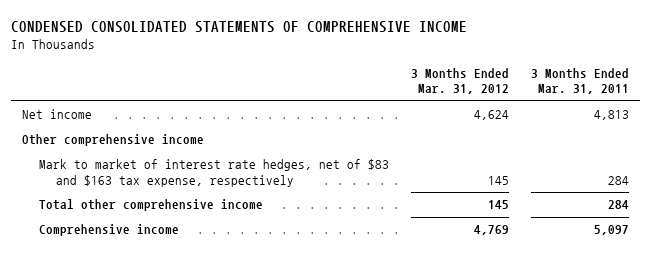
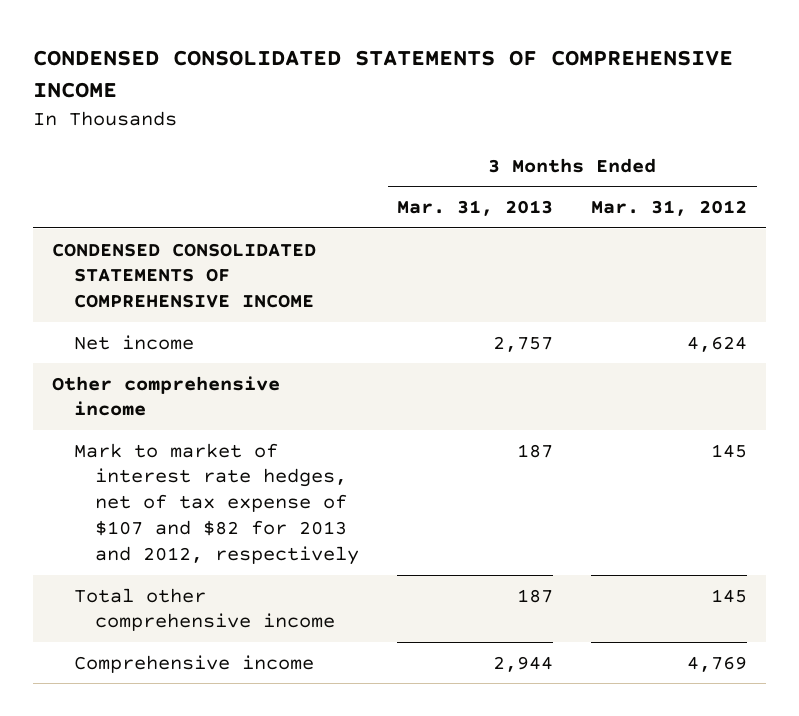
[531,67,630,95] 3 Months Ended Mar. 31, 2011 -> none
none -> [397,200,554,217] Mar. 31, 2013
none -> [51,242,316,309] CONDENSED CONSOLIDATED STATEMENTS OF COMPREHENSIVE INCOME
[39,159,390,187] Mark to market of interest rate hedges, net of $83 and $163 tax expense, respectively -> [73,442,360,566] Mark to market of interest rate hedges, net of tax expense of $107 and $82 for 2013 and 2012, respectively

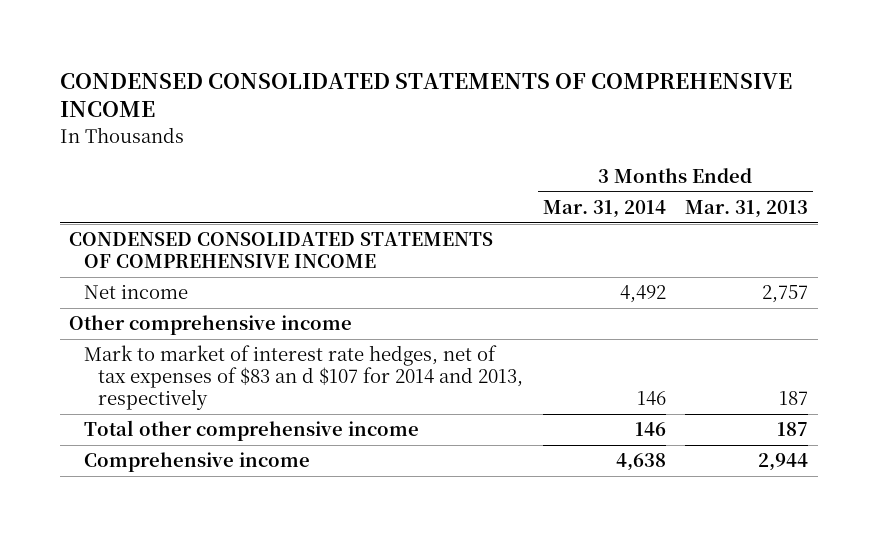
[591,200,748,217] Mar. 31, 2012 -> none
none -> [542,200,666,219] Mar. 31, 2014
[73,442,360,566] Mark to market of interest rate hedges, net of tax expense of $107 and $82 for 2013 and 2012, respectively -> [83,345,523,410] Mark to market of interest rate hedges, net of tax expenses of $83 an d $107 for 2014 and 2013, respectively

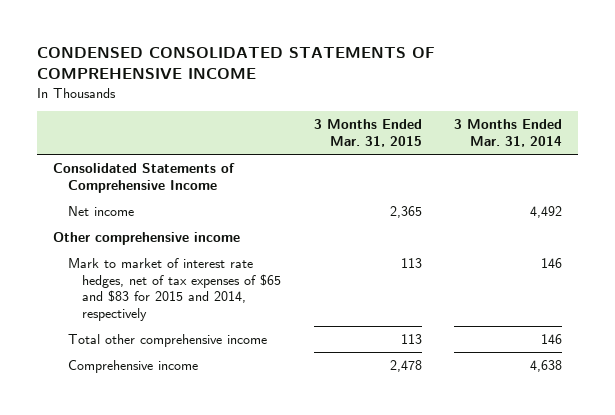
[685,200,809,219] Mar. 31, 2013 -> none
none -> [313,119,422,147] 3 Months Ended Mar. 31, 2015
[69,232,494,269] CONDENSED CONSOLIDATED STATEMENTS OF COMPREHENSIVE INCOME -> [53,162,236,193] Consolidated Statements of Comprehensive Income
[83,345,523,410] Mark to market of interest rate hedges, net of tax expenses of $83 an d $107 for 2014 and 2013, respectively -> [67,257,282,321] Mark to market of interest rate hedges, net of tax expenses of $65 and $83 for 2015 and 2014, respectively

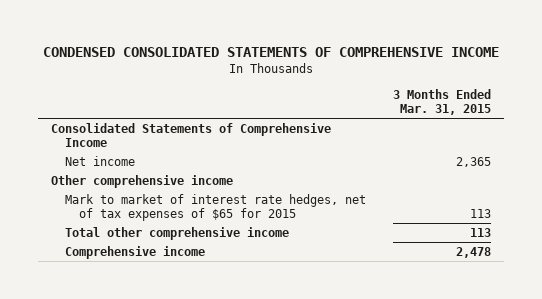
[453,119,562,147] 3 Months Ended Mar. 31, 2014 -> none
[67,257,282,321] Mark to market of interest rate hedges, net of tax expenses of $65 and $83 for 2015 and 2014, respectively -> [65,193,367,221] Mark to market of interest rate hedges, net of tax expenses of $65 for 2015

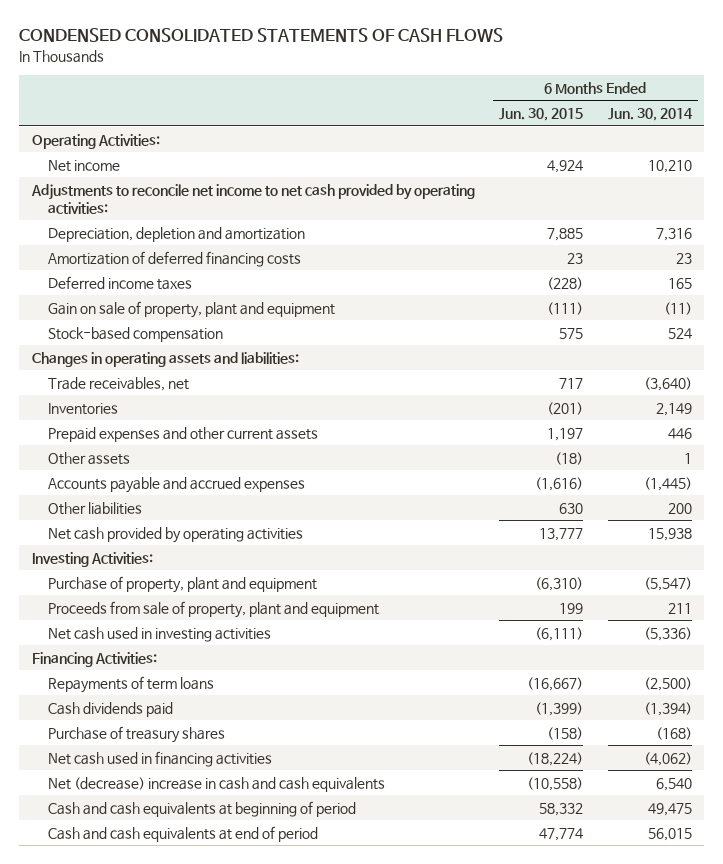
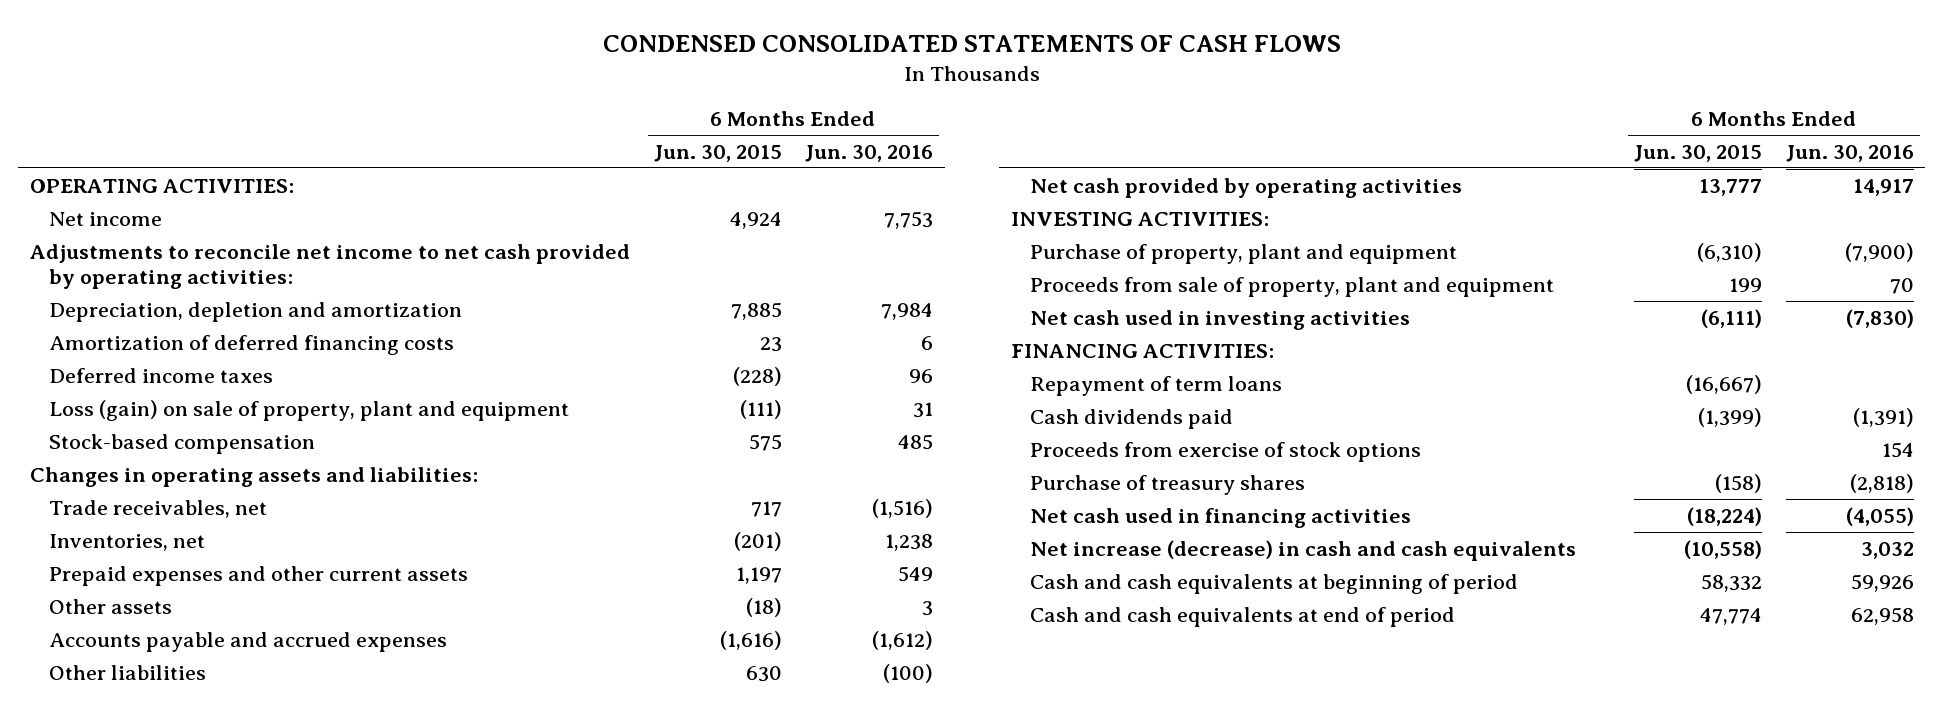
[607,108,693,122] Jun. 30, 2014 -> none
none -> [805,144,934,162] Jun. 30, 2016
[31,133,160,149] Operating Activities: -> [30,178,295,193] OPERATING ACTIVITIES:
[48,300,336,318] Gain on sale of property, plant and equipment -> [49,399,570,421] Loss (gain) on sale of property, plant and equipment
[48,402,119,415] Inventories -> [49,533,206,551] Inventories, net
[31,551,153,567] Investing Activities: -> [1010,211,1269,226] INVESTING ACTIVITIES:
[31,651,157,667] Financing Activities: -> [1010,343,1274,358] FINANCING ACTIVITIES:
[48,675,215,693] Repayments of term loans -> [1029,375,1282,396] Repayment of term loans
none -> [1029,441,1421,462] Proceeds from exercise of stock options
[48,776,386,792] Net (decrease) increase in cash and cash equivalents -> [1029,539,1576,561] Net increase (decrease) in cash and cash equivalents

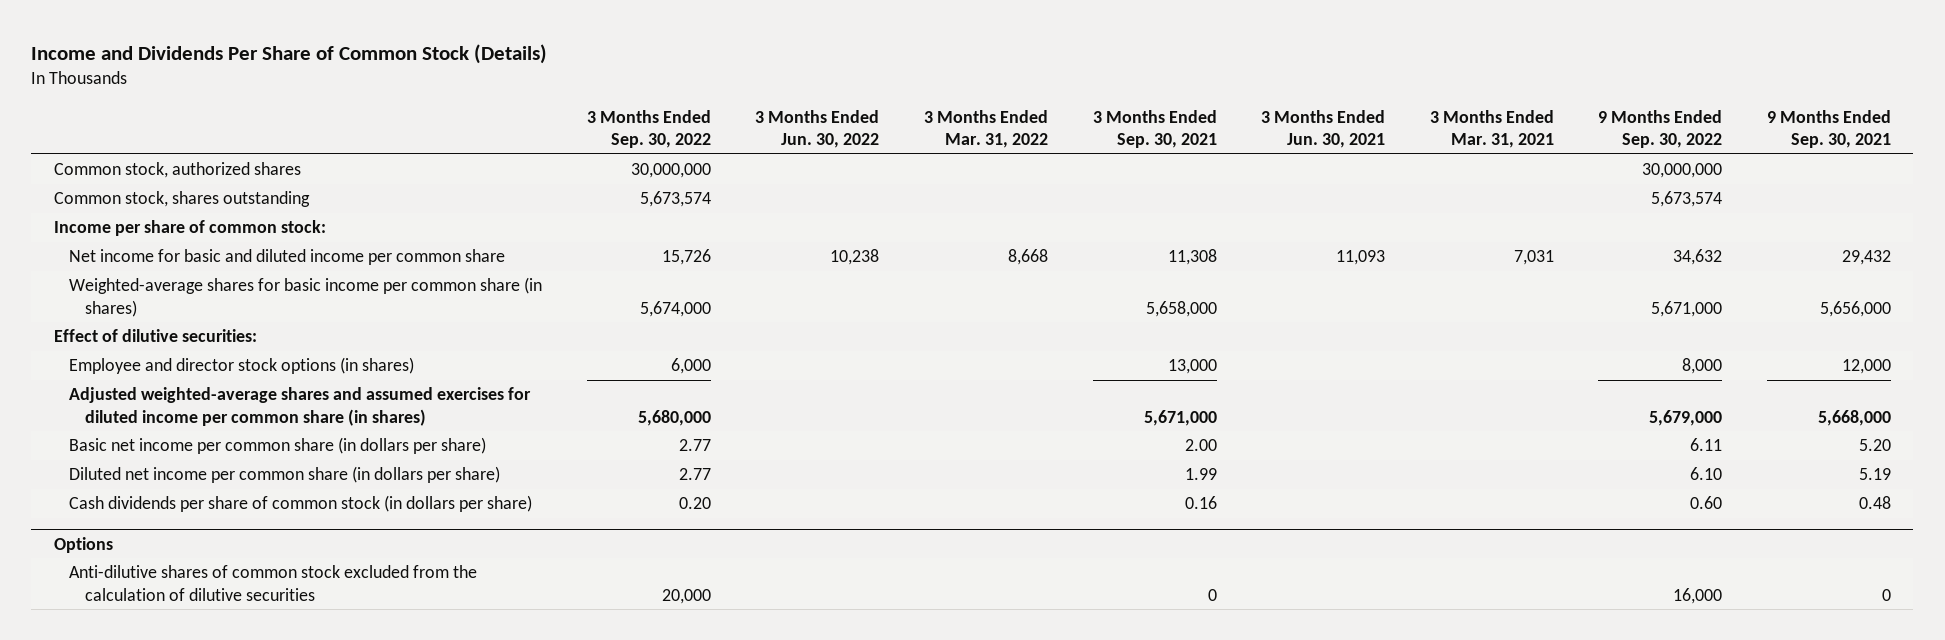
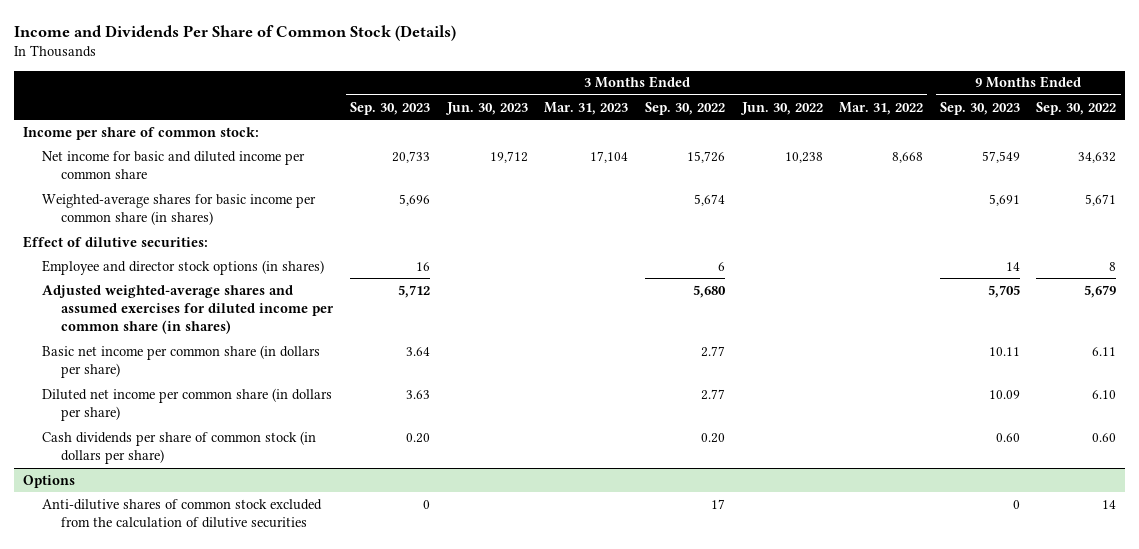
[1092,109,1217,149] 3 Months Ended Sep. 30, 2021 -> none
[1261,109,1386,149] 3 Months Ended Jun. 30, 2021 -> none
[1429,109,1554,149] 3 Months Ended Mar. 31, 2021 -> none
[1766,109,1891,149] 9 Months Ended Sep. 30, 2021 -> none
none -> [350,101,431,115] Sep. 30, 2023
none -> [444,101,528,115] Jun. 30, 2023
none -> [544,101,629,115] Mar. 31, 2023
none -> [939,101,1020,115] Sep. 30, 2023
[53,162,301,179] Common stock, authorized shares -> none
[53,191,310,208] Common stock, shares outstanding -> none
[639,300,711,317] 5,674,000 -> [693,193,725,206] 5,674
[1651,300,1723,317] 5,671,000 -> [1085,193,1117,206] 5,671
[670,358,711,375] 6,000 -> [717,261,725,271] 6
[1682,358,1723,375] 8,000 -> [1109,261,1117,271] 8
[637,409,711,426] 5,680,000 -> [692,284,726,298] 5,680
[1649,409,1723,426] 5,679,000 -> [1084,284,1117,298] 5,679
[661,588,711,604] 20,000 -> [710,498,725,509] 17
[1673,587,1723,604] 16,000 -> [1102,499,1117,509] 14

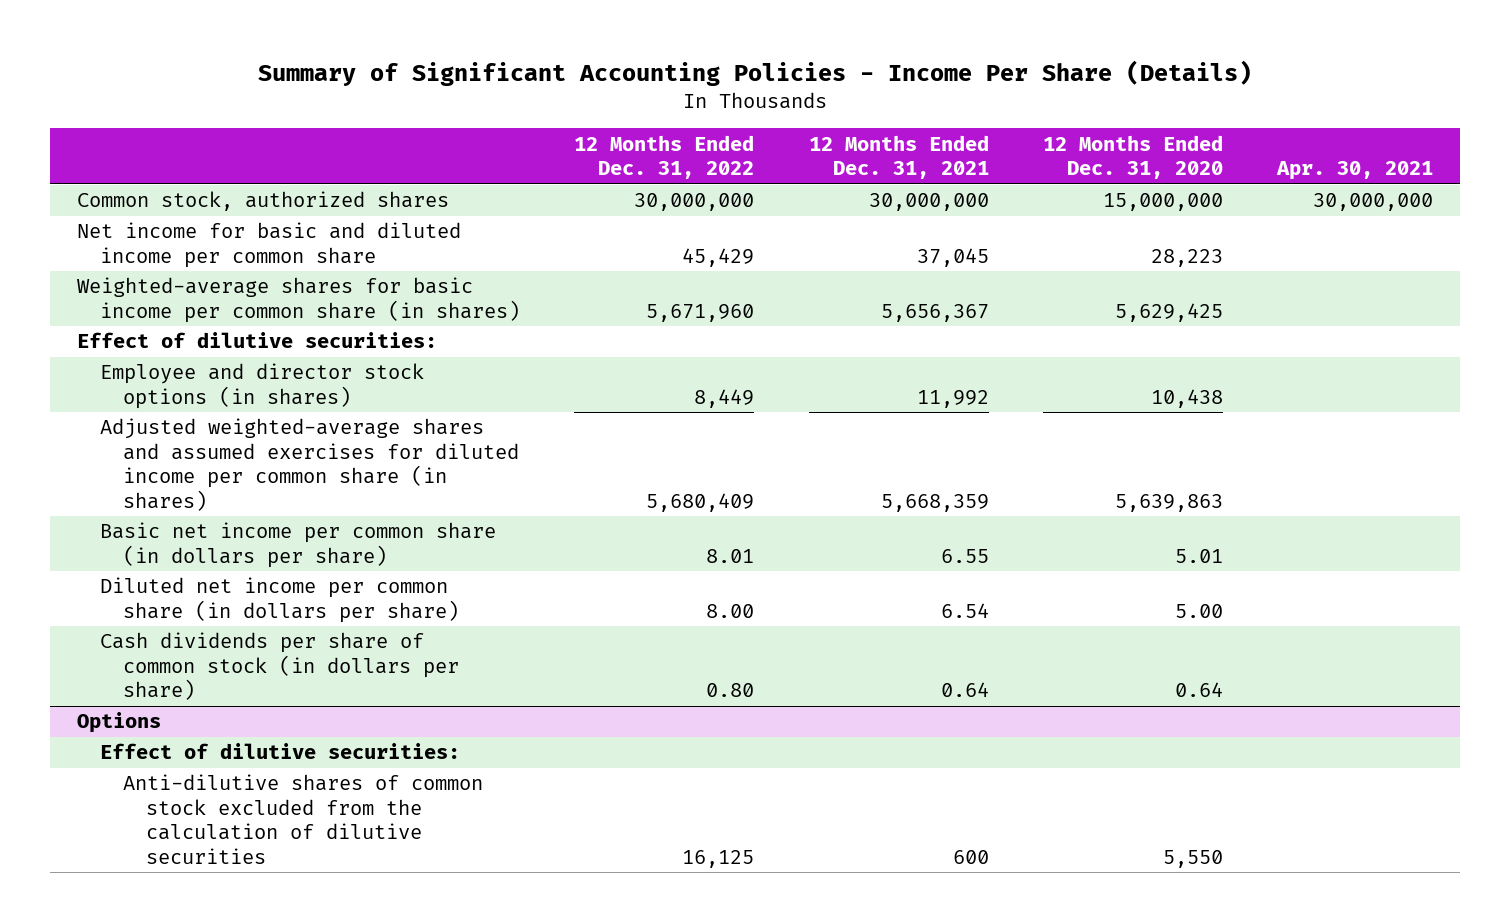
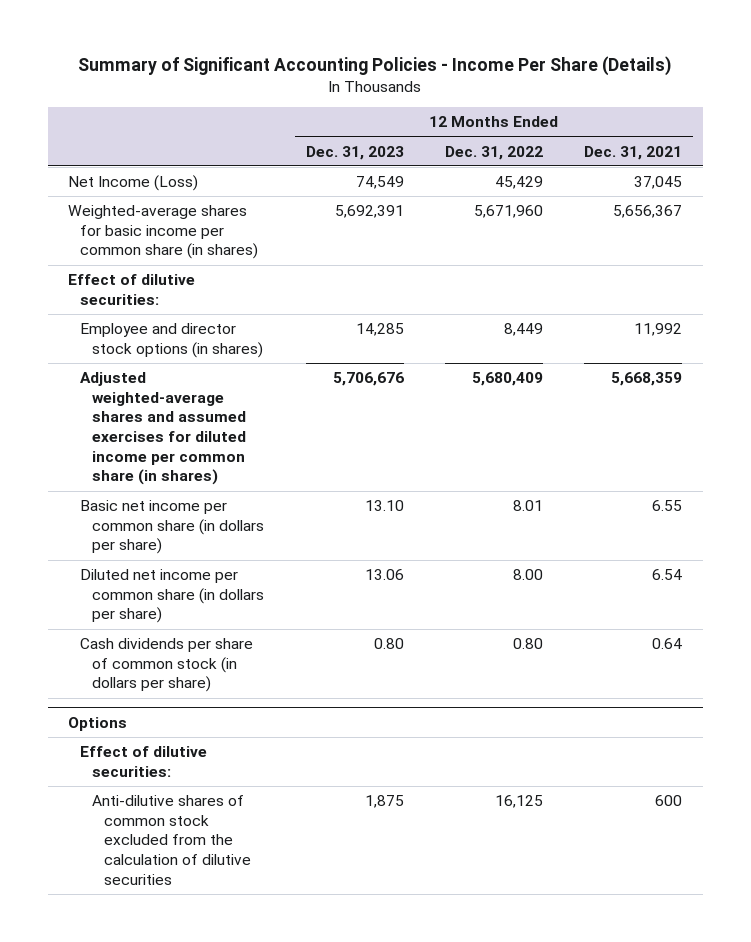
[1042,134,1223,180] 12 Months Ended Dec. 31, 2020 -> none
[1276,161,1434,181] Apr. 30, 2021 -> none
none -> [305,145,404,160] Dec. 31, 2023
[77,191,450,212] Common stock, authorized shares -> none
[77,222,462,268] Net income for basic and diluted income per common share -> [68,175,199,192] Net Income (Loss)

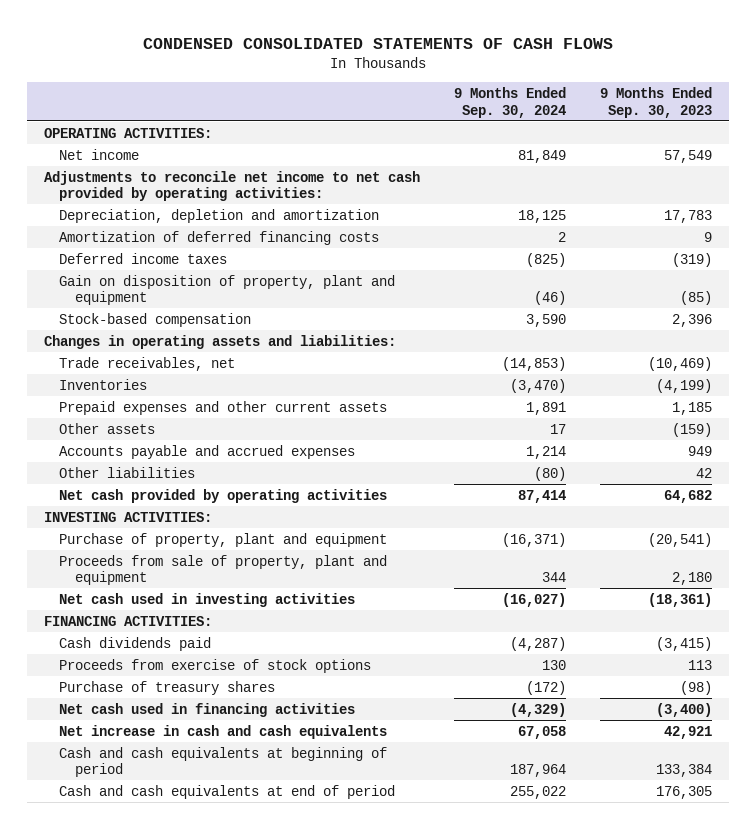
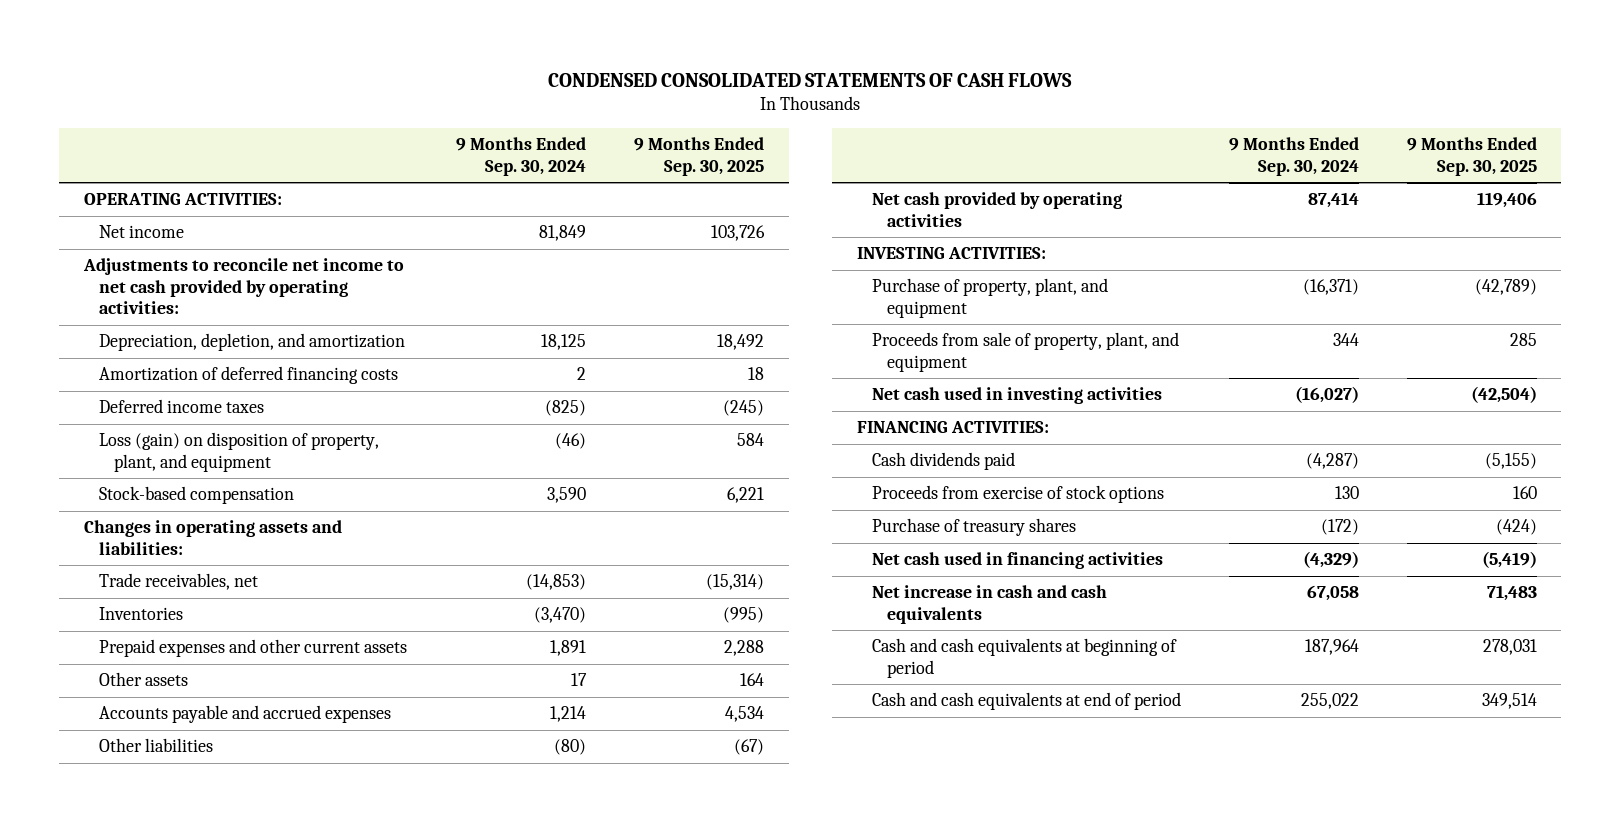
[600,87,713,118] 9 Months Ended Sep. 30, 2023 -> none
none -> [634,137,765,176] 9 Months Ended Sep. 30, 2025
[59,208,380,223] Depreciation, depletion and amortization -> [98,333,405,352] Depreciation, depletion, and amortization
[59,274,396,306] Gain on disposition of property, plant and equipment -> [98,432,379,472] Loss (gain) on disposition of property, plant, and equipment
[59,532,388,547] Purchase of property, plant and equipment -> [871,278,1108,318] Purchase of property, plant, and equipment
[59,554,388,586] Proceeds from sale of property, plant and equipment -> [871,332,1179,372] Proceeds from sale of property, plant, and equipment

